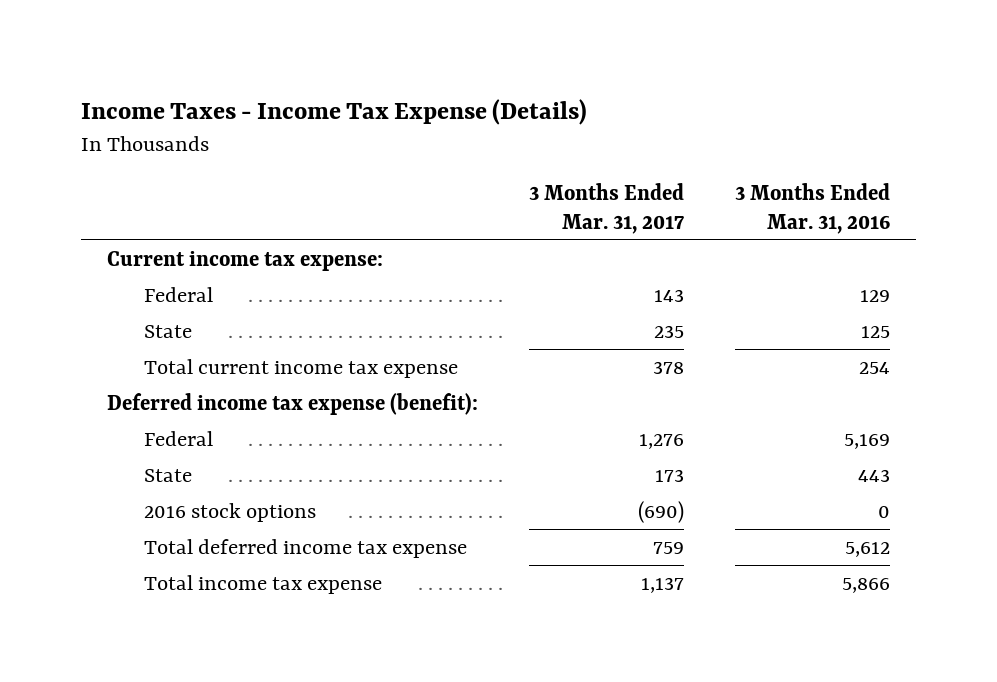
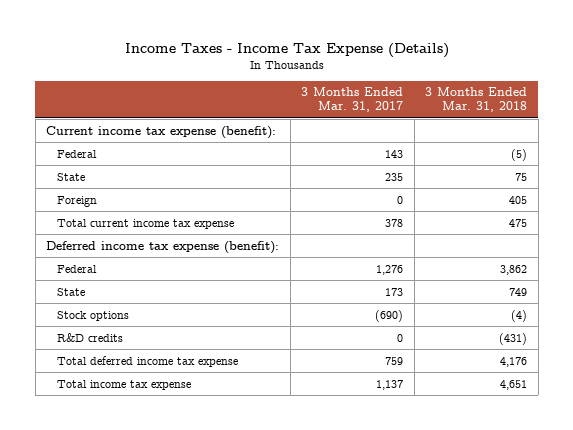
[735,183,891,234] 3 Months Ended Mar. 31, 2016 -> none
none -> [425,87,528,113] 3 Months Ended Mar. 31, 2018
[106,250,383,271] Current income tax expense: -> [46,125,277,139] Current income tax expense (benefit):
none -> [57,195,98,207] Foreign
[143,502,316,522] 2016 stock options -> [57,310,130,321] Stock options
none -> [57,332,124,342] R&D credits

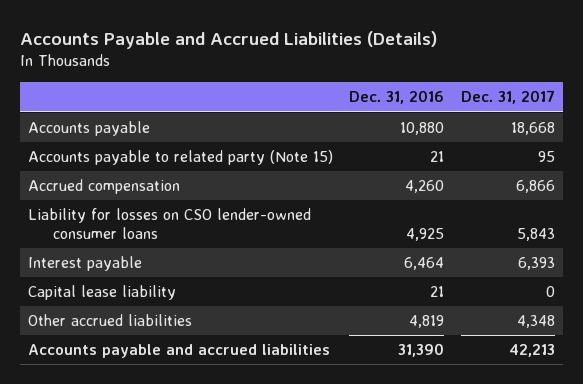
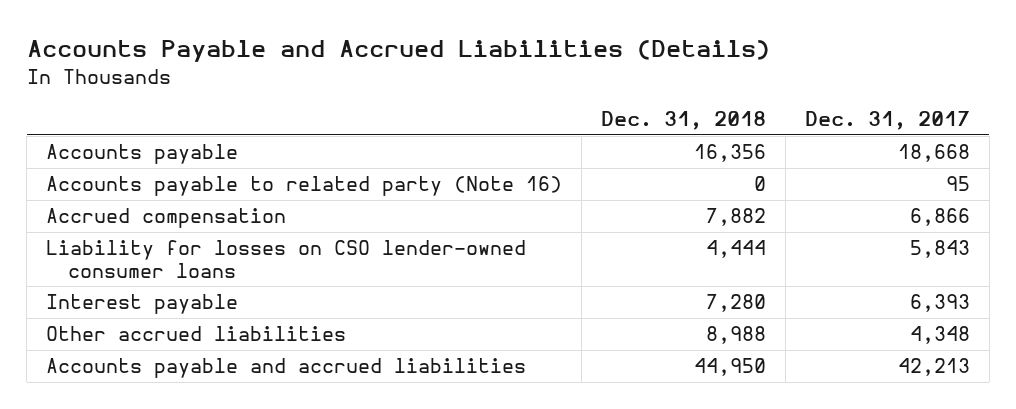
[349,90,445,105] Dec. 31, 2016 -> none
none -> [601,111,767,131] Dec. 31, 2018
[28,150,334,166] Accounts payable to related party (Note 15) -> [46,176,563,197] Accounts payable to related party (Note 16)
[28,285,177,301] Capital lease liability -> none

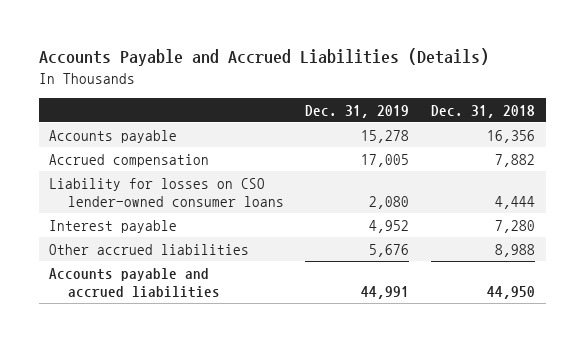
[804,111,970,131] Dec. 31, 2017 -> none
none -> [305,104,410,118] Dec. 31, 2019
[46,176,563,197] Accounts payable to related party (Note 16) -> none

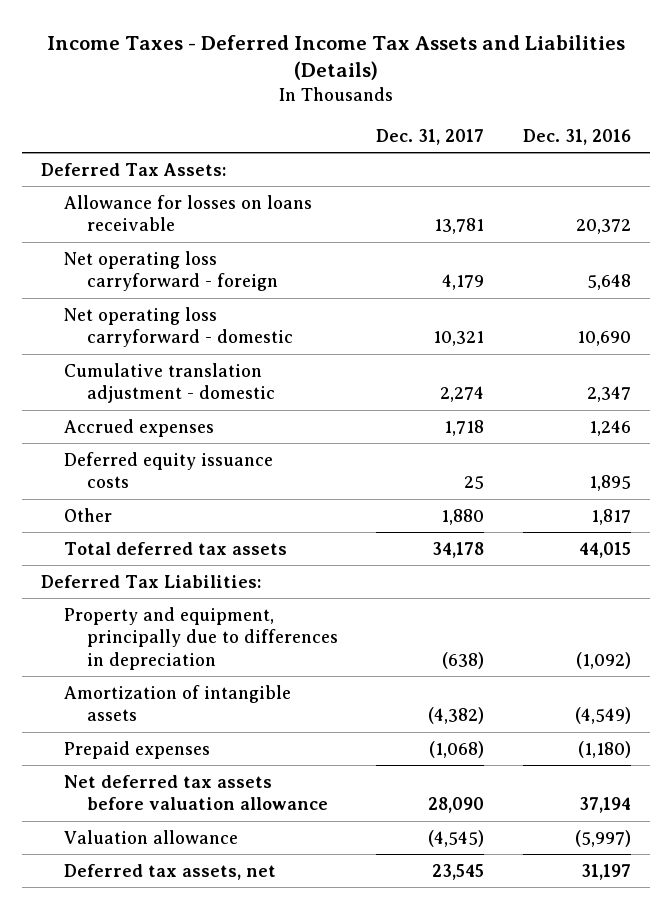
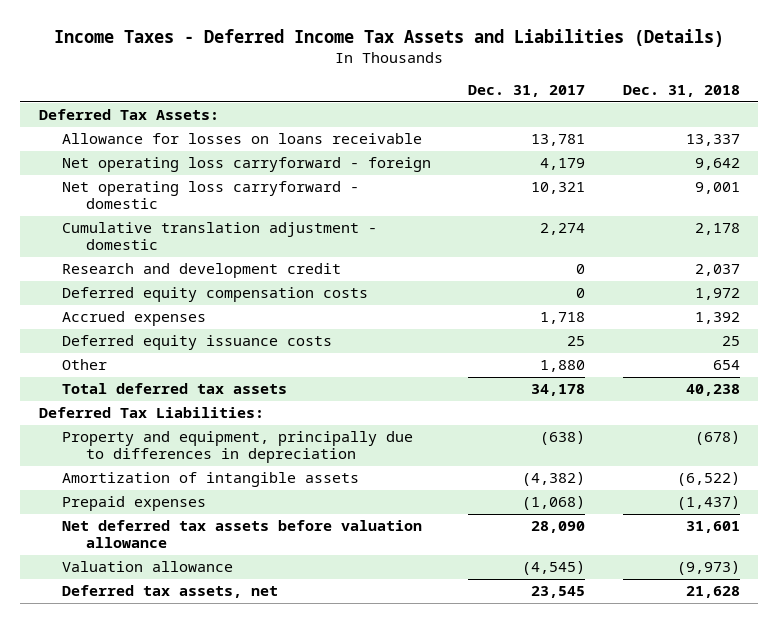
[522,128,631,145] Dec. 31, 2016 -> none
none -> [622,85,740,98] Dec. 31, 2018
none -> [62,263,342,279] Research and development credit
none -> [62,287,369,303] Deferred equity compensation costs

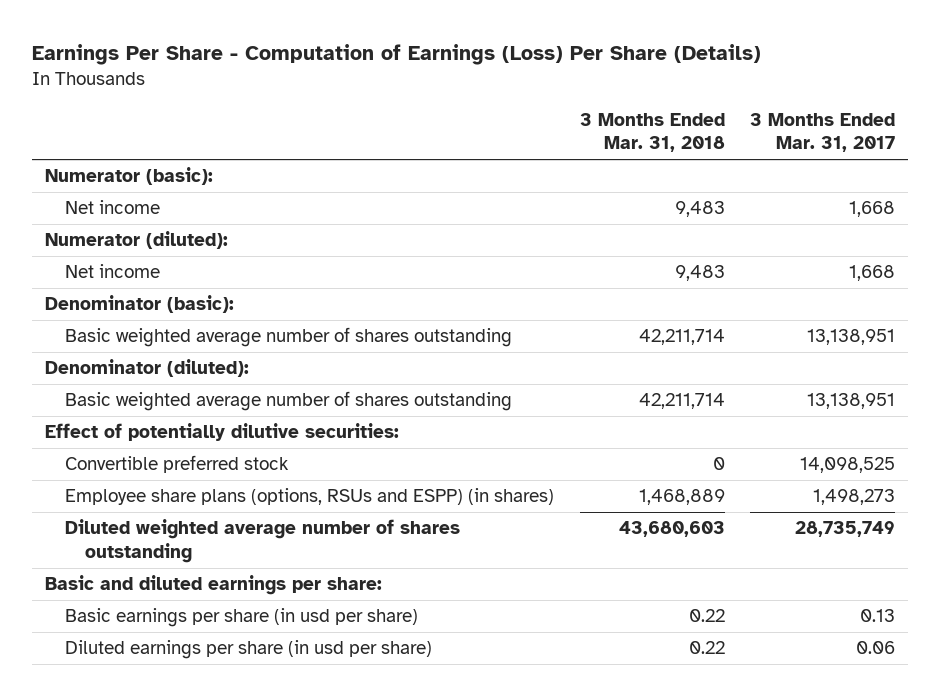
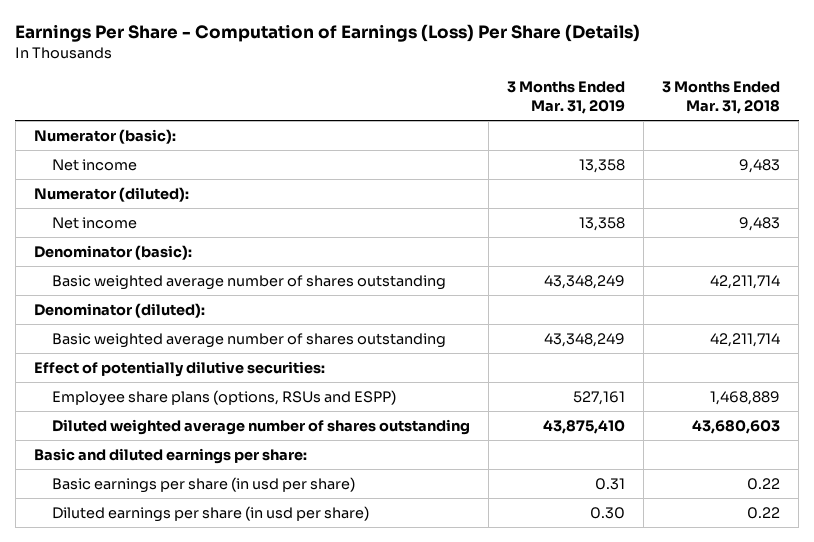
[750,112,896,153] 3 Months Ended Mar. 31, 2017 -> none
none -> [506,81,625,115] 3 Months Ended Mar. 31, 2019
[64,455,289,474] Convertible preferred stock -> none
[64,488,554,506] Employee share plans (options, RSUs and ESPP) (in shares) -> [51,389,396,406] Employee share plans (options, RSUs and ESPP)

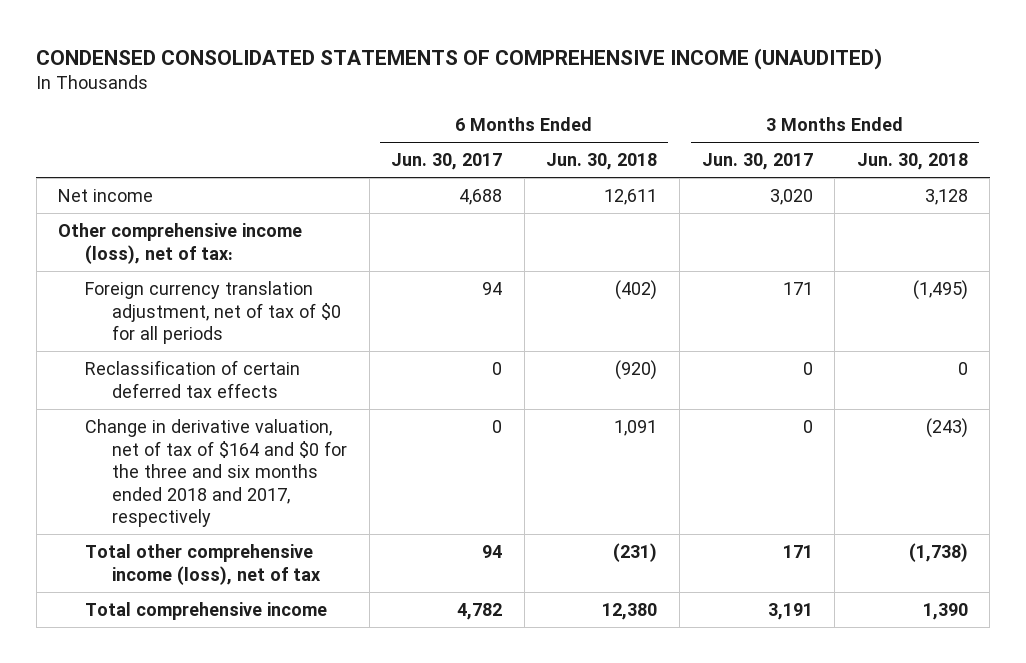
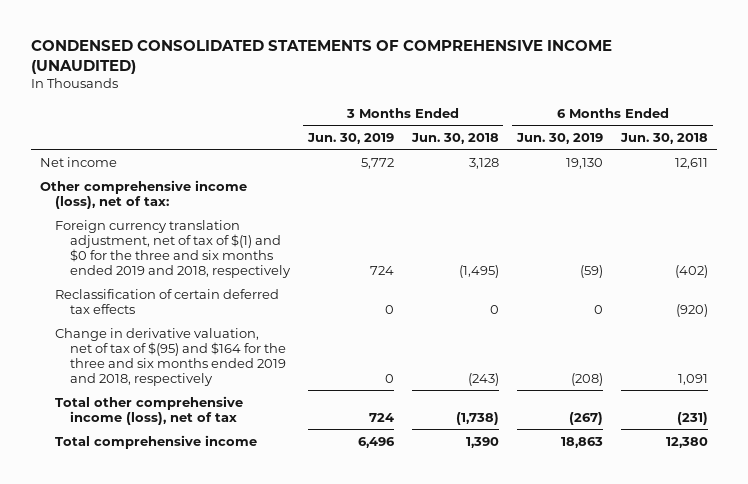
[391,153,503,171] Jun. 30, 2017 -> none
[701,153,813,171] Jun. 30, 2017 -> none
none -> [306,132,394,144] Jun. 30, 2019
none -> [516,132,604,144] Jun. 30, 2019
[85,280,342,345] Foreign currency translation adjustment, net of tax of $0 for all periods -> [54,219,291,278] Foreign currency translation adjustment, net of tax of $(1) and $0 for the three and six months ended 2019 and 2018, respectively
[85,418,348,528] Change in derivative valuation, net of tax of $164 and $0 for the three and six months ended 2018 and 2017, respectively -> [54,327,286,386] Change in derivative valuation, net of tax of $(95) and $164 for the three and six months ended 2019 and 2018, respectively

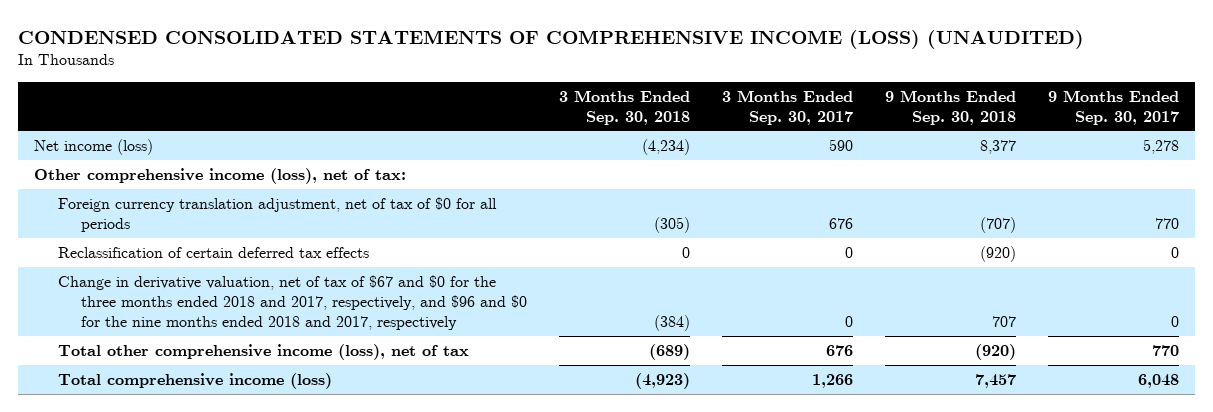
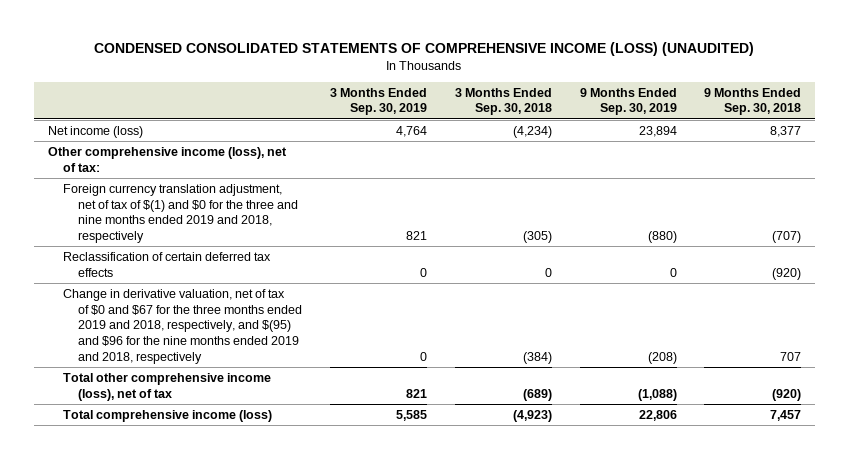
[721,89,853,125] 3 Months Ended Sep. 30, 2017 -> none
[1047,89,1179,125] 9 Months Ended Sep. 30, 2017 -> none
none -> [330,87,428,116] 3 Months Ended Sep. 30, 2019
none -> [579,87,677,116] 9 Months Ended Sep. 30, 2019
[57,197,497,232] Foreign currency translation adjustment, net of tax of $0 for all periods -> [63,183,299,243] Foreign currency translation adjustment, net of tax of $(1) and $0 for the three and nine months ended 2019 and 2018, respectively
[57,275,528,330] Change in derivative valuation, net of tax of $67 and $0 for the three months ended 2018 and 2017, respectively, and $96 and $0 for the nine months ended 2018 and 2017, respectively -> [63,288,303,364] Change in derivative valuation, net of tax of $0 and $67 for the three months ended 2019 and 2018, respectively, and $(95) and $96 for the nine months ended 2019 and 2018, respectively

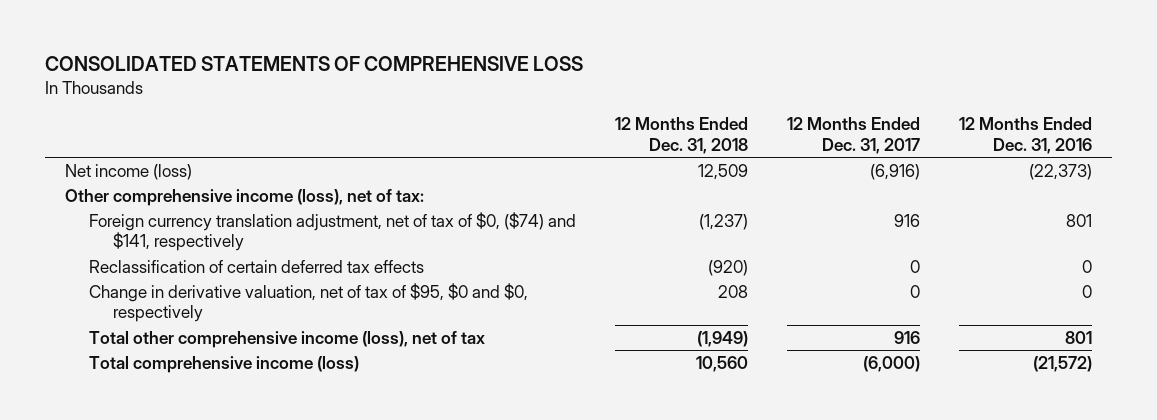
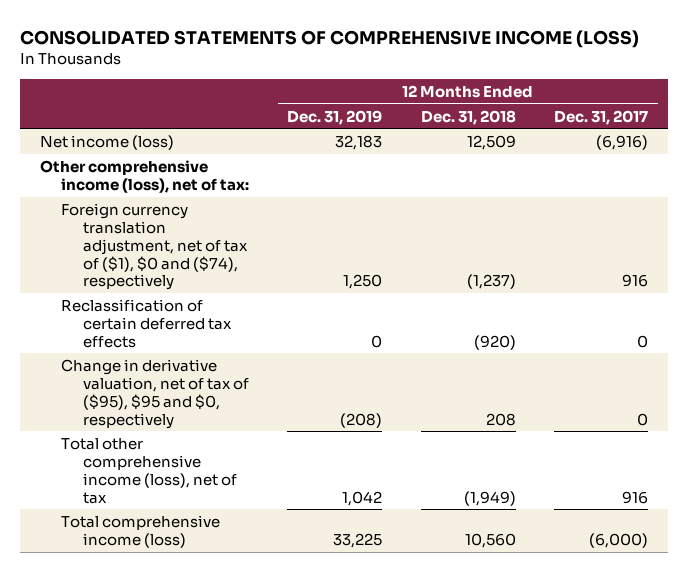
[45,56,584,72] CONSOLIDATED STATEMENTS OF COMPREHENSIVE LOSS -> [20,29,640,48] CONSOLIDATED STATEMENTS OF COMPREHENSIVE INCOME (LOSS)
[959,117,1093,154] 12 Months Ended Dec. 31, 2016 -> none
none -> [287,109,383,125] Dec. 31, 2019
[88,211,576,252] Foreign currency translation adjustment, net of tax of $0, ($74) and $141, respectively -> [61,202,248,291] Foreign currency translation adjustment, net of tax of ($1), $0 and ($74), respectively
[88,282,528,323] Change in derivative valuation, net of tax of $95, $0 and $0, respectively -> [61,358,249,429] Change in derivative valuation, net of tax of ($95), $95 and $0, respectively

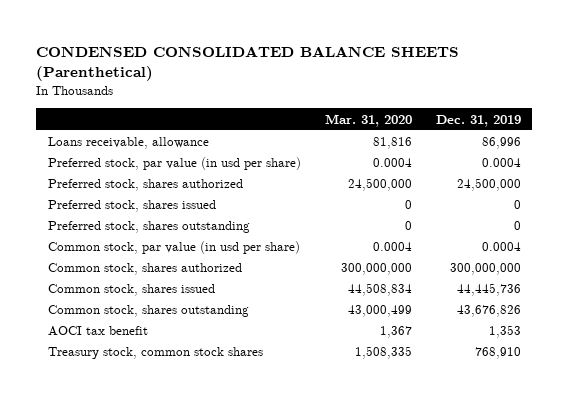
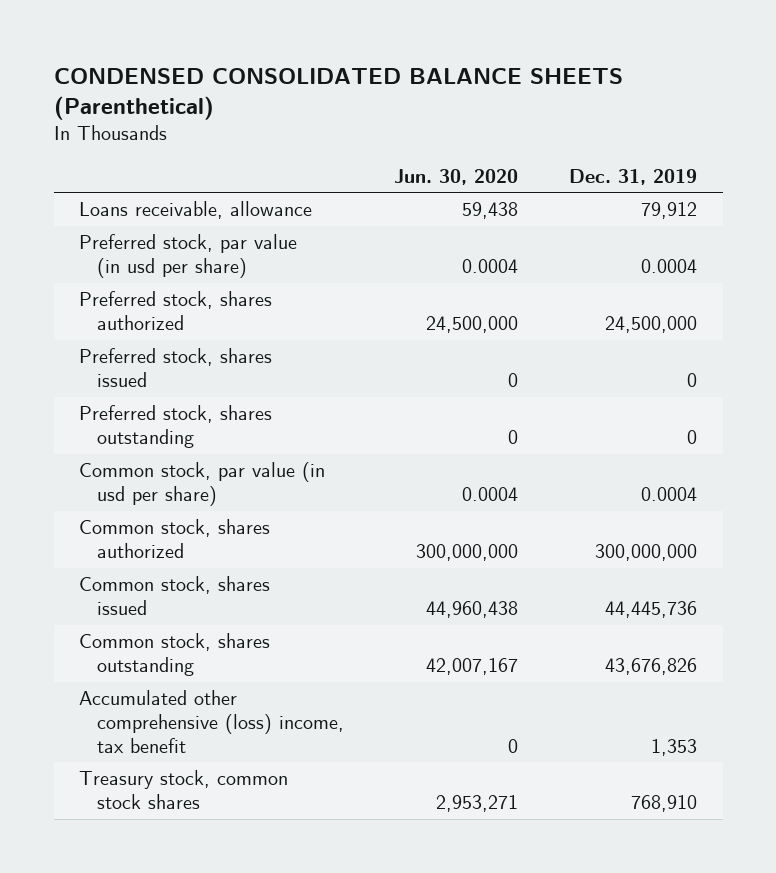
[324,113,412,127] Mar. 31, 2020 -> none
none -> [394,168,519,185] Jun. 30, 2020
[481,137,521,150] 86,996 -> [641,202,698,220] 79,912
[48,326,149,337] AOCI tax benefit -> [79,690,344,753] Accumulated other comprehensive (loss) income, tax benefit

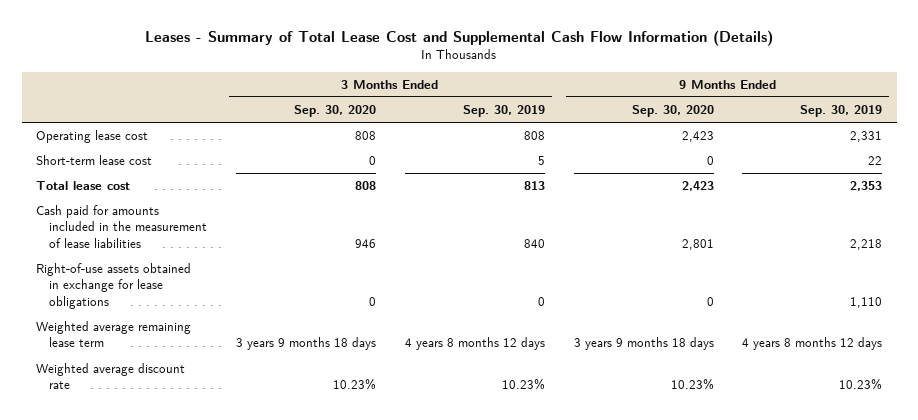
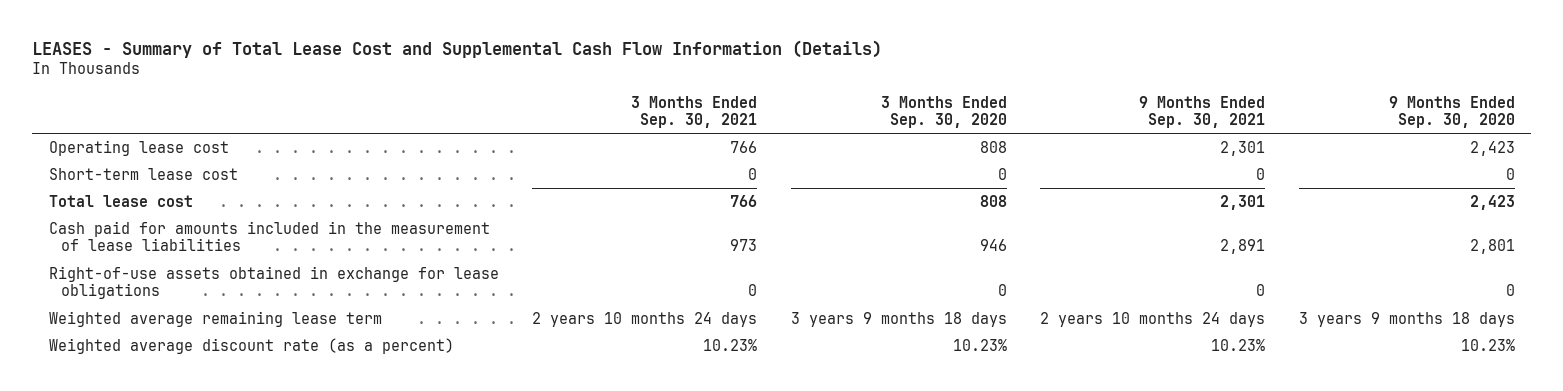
[145,29,774,46] Leases - Summary of Total Lease Cost and Supplemental Cash Flow Information (Details) -> [32,39,883,58] LEASES - Summary of Total Lease Cost and Supplemental Cash Flow Information (Details)
[462,105,545,118] Sep. 30, 2019 -> none
[800,105,883,118] Sep. 30, 2019 -> none
none -> [631,95,758,129] 3 Months Ended Sep. 30, 2021
none -> [1139,95,1266,129] 9 Months Ended Sep. 30, 2021
[36,363,186,390] Weighted average discount rate -> [48,337,454,354] Weighted average discount rate (as a percent)

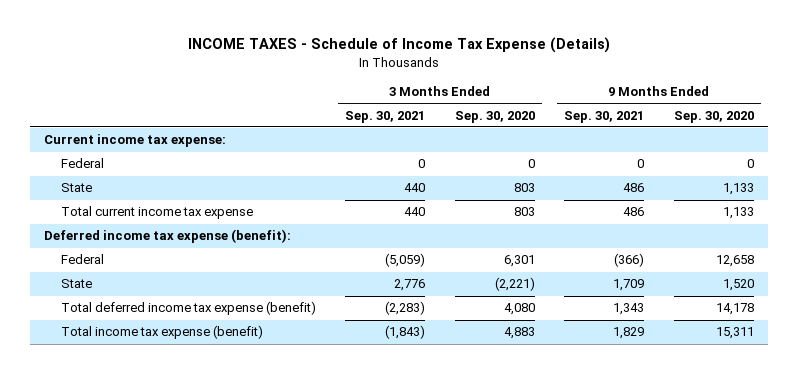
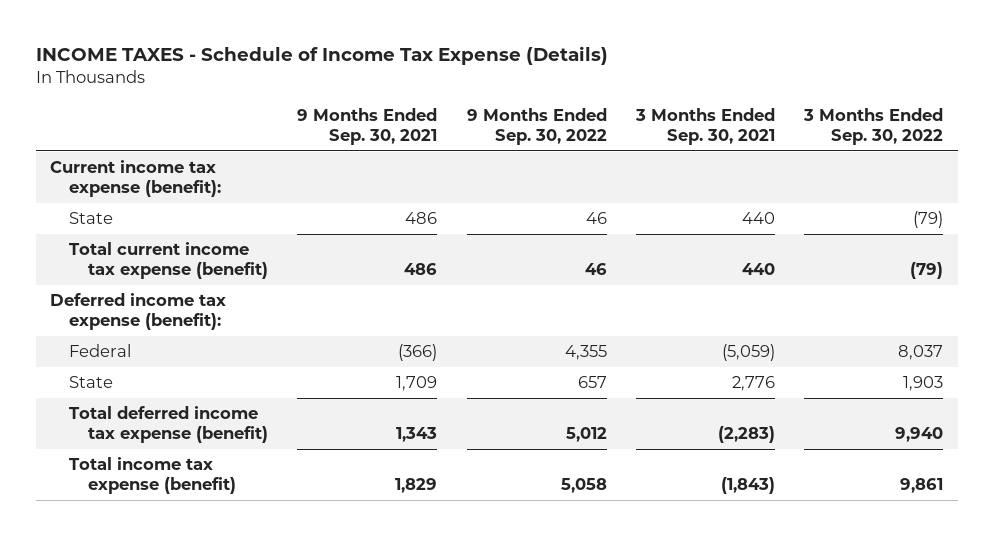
[454,110,535,123] Sep. 30, 2020 -> none
[673,110,754,123] Sep. 30, 2020 -> none
none -> [466,107,607,145] 9 Months Ended Sep. 30, 2022
none -> [803,107,944,145] 3 Months Ended Sep. 30, 2022
[61,158,105,169] Federal -> none
[44,134,227,148] Current income tax expense: -> [50,160,222,198] Current income tax expense (benefit):
[61,206,254,220] Total current income tax expense -> [69,242,269,280] Total current income tax expense (benefit)

